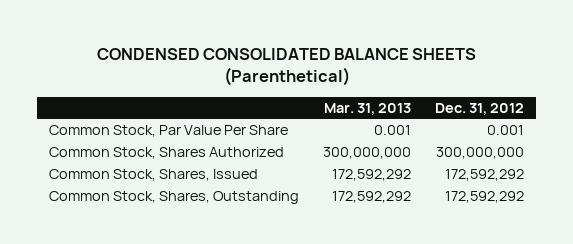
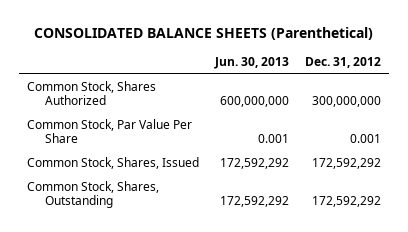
[96,47,476,87] CONDENSED CONSOLIDATED BALANCE SHEETS (Parenthetical) -> [34,26,374,40] CONSOLIDATED BALANCE SHEETS (Parenthetical)
[324,102,412,115] Mar. 31, 2013 -> none
none -> [214,57,290,70] Jun. 30, 2013
[49,125,289,138] Common Stock, Par Value Per Share -> [27,119,193,144] Common Stock, Par Value Per Share

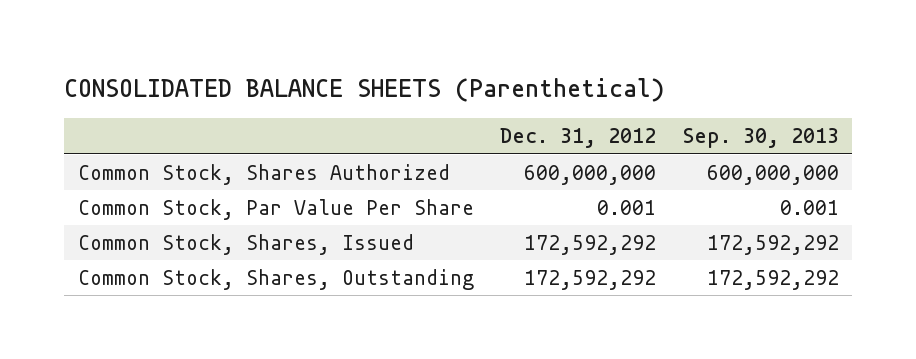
[214,57,290,70] Jun. 30, 2013 -> none
none -> [682,128,839,149] Sep. 30, 2013
[312,96,382,108] 300,000,000 -> [524,164,657,185] 600,000,000

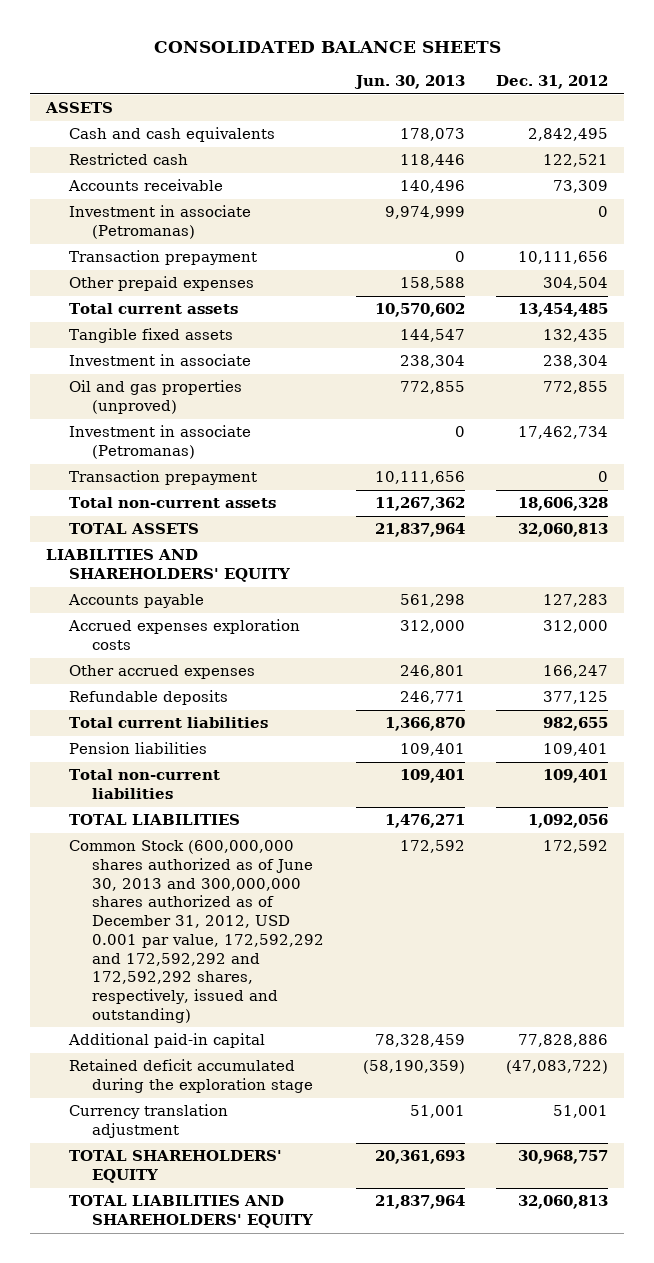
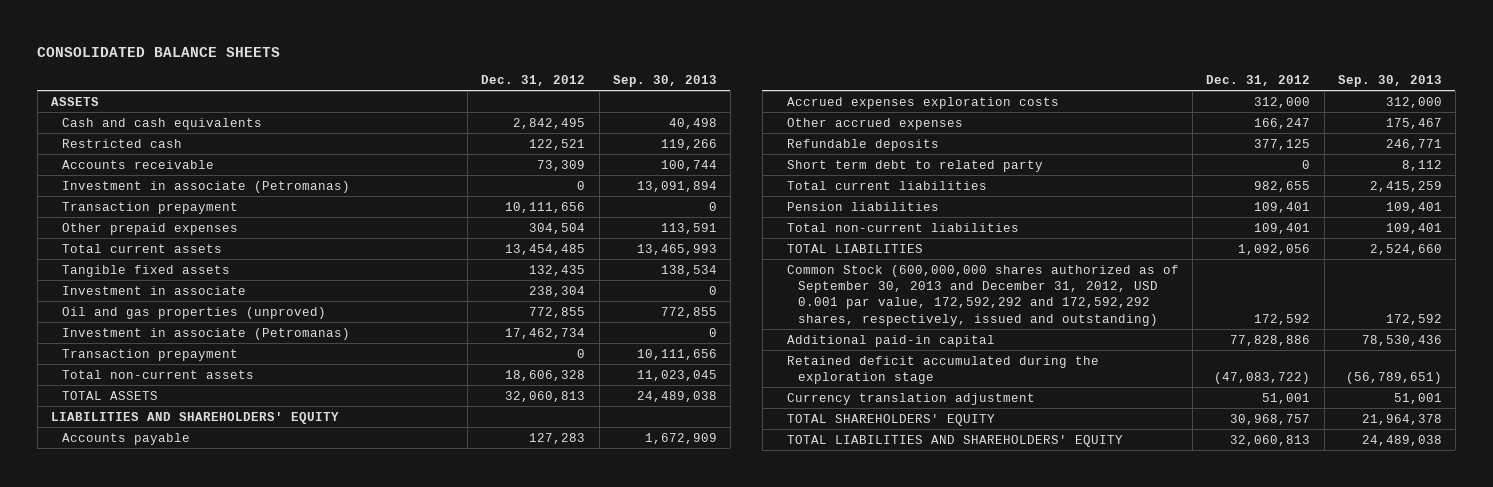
[353,75,465,90] Jun. 30, 2013 -> none
none -> [612,75,717,88] Sep. 30, 2013
none -> [786,159,1043,172] Short term debt to related party
[68,840,325,1023] Common Stock (600,000,000 shares authorized as of June 30, 2013 and 300,000,000 shares authorized as of December 31, 2012, USD 0.001 par value, 172,592,292 and 172,592,292 and 172,592,292 shares, respectively, issued and outstanding) -> [786,264,1179,326] Common Stock (600,000,000 shares authorized as of September 30, 2013 and December 31, 2012, USD 0.001 par value, 172,592,292 and 172,592,292 shares, respectively, issued and outstanding)

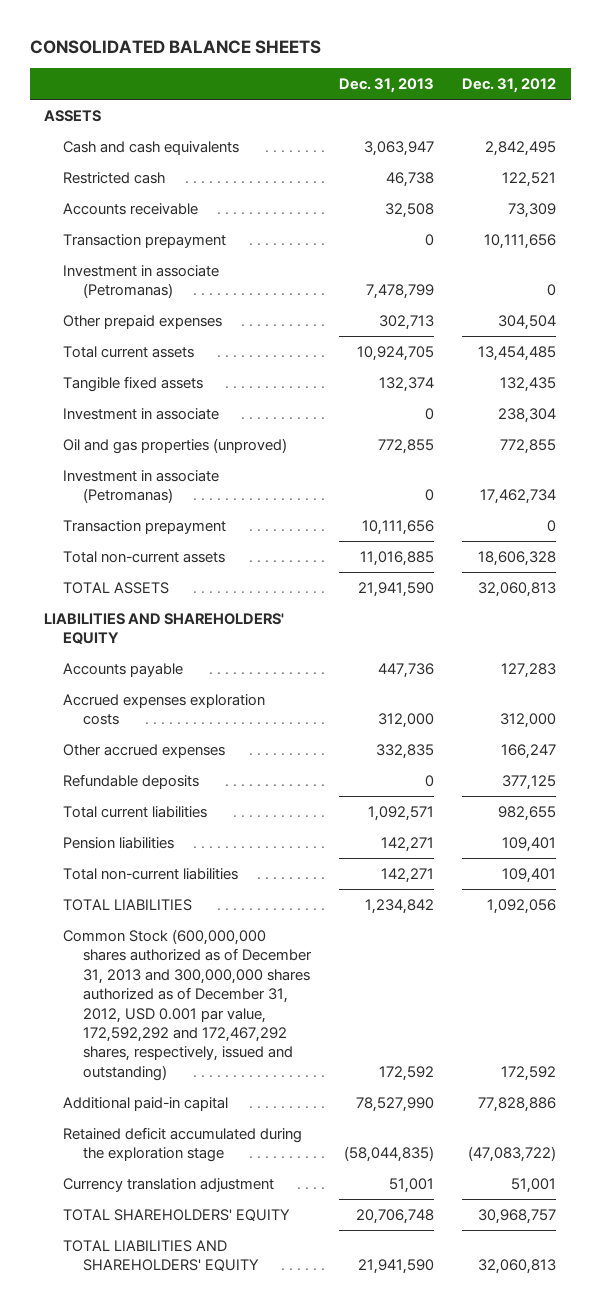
[612,75,717,88] Sep. 30, 2013 -> none
none -> [339,78,435,94] Dec. 31, 2013
[61,180,350,193] Investment in associate (Petromanas) -> [63,264,220,299] Investment in associate (Petromanas)
[786,159,1043,172] Short term debt to related party -> none
[786,264,1179,326] Common Stock (600,000,000 shares authorized as of September 30, 2013 and December 31, 2012, USD 0.001 par value, 172,592,292 and 172,592,292 shares, respectively, issued and outstanding) -> [63,928,312,1081] Common Stock (600,000,000 shares authorized as of December 31, 2013 and 300,000,000 shares authorized as of December 31, 2012, USD 0.001 par value, 172,592,292 and 172,467,292 shares, respectively, issued and outstanding)

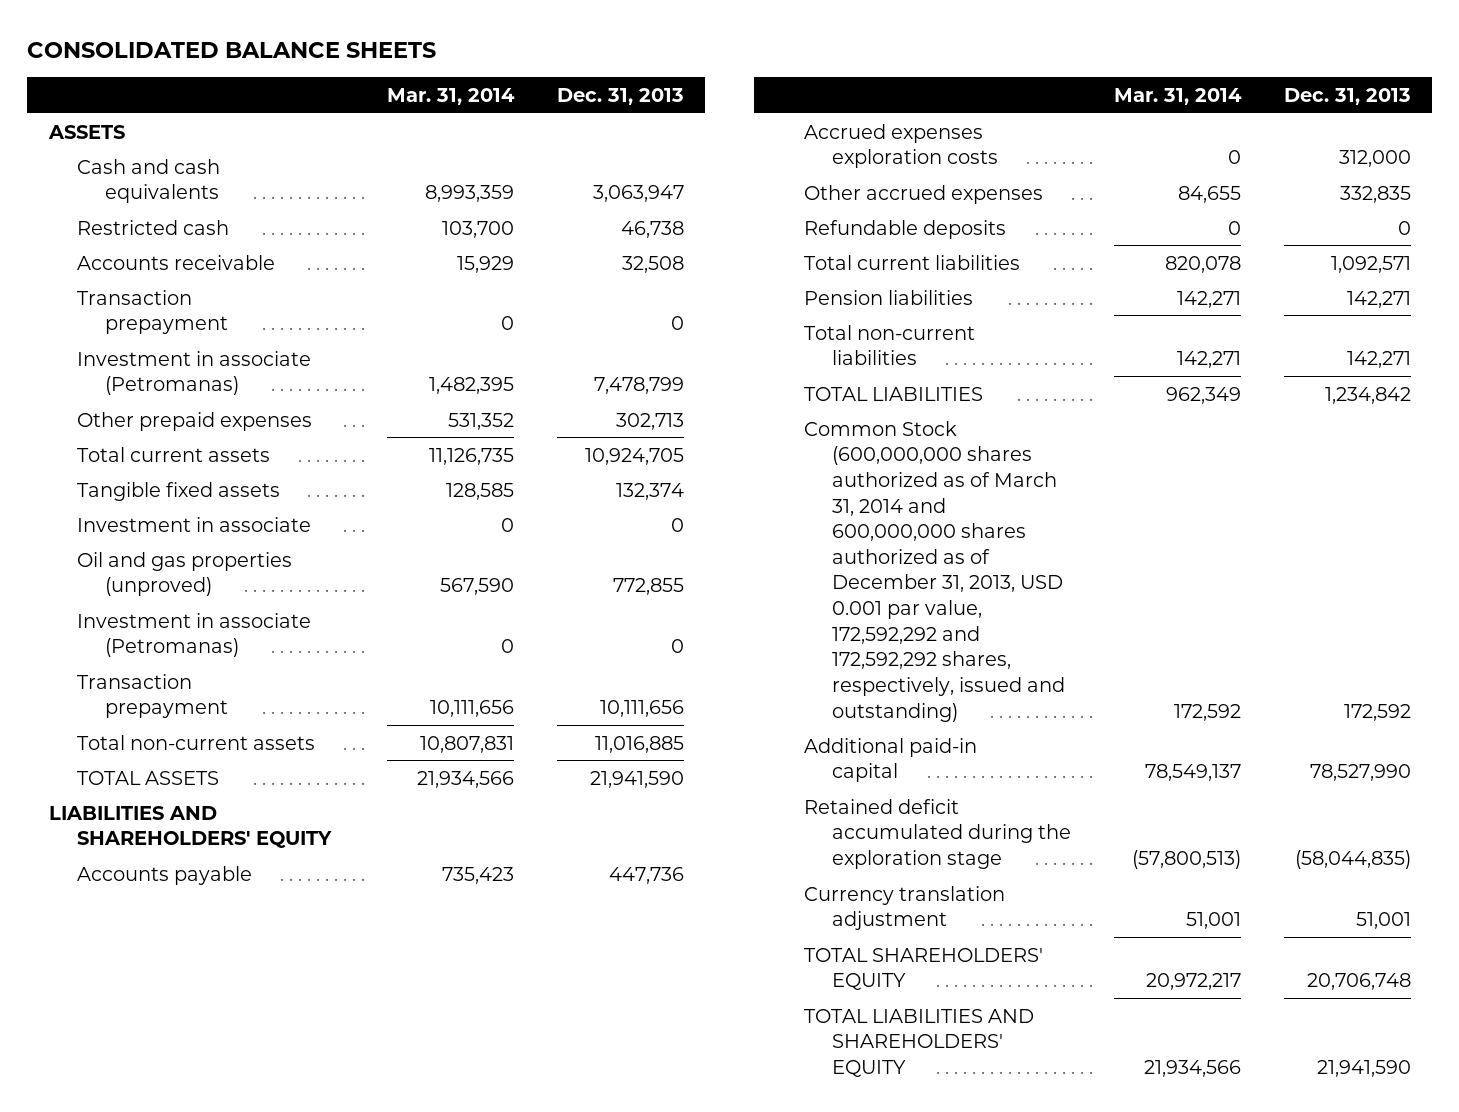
[462,78,557,94] Dec. 31, 2012 -> none
none -> [386,88,515,106] Mar. 31, 2014
[63,928,312,1081] Common Stock (600,000,000 shares authorized as of December 31, 2013 and 300,000,000 shares authorized as of December 31, 2012, USD 0.001 par value, 172,592,292 and 172,467,292 shares, respectively, issued and outstanding) -> [804,420,1066,722] Common Stock (600,000,000 shares authorized as of March 31, 2014 and 600,000,000 shares authorized as of December 31, 2013, USD 0.001 par value, 172,592,292 and 172,592,292 shares, respectively, issued and outstanding)

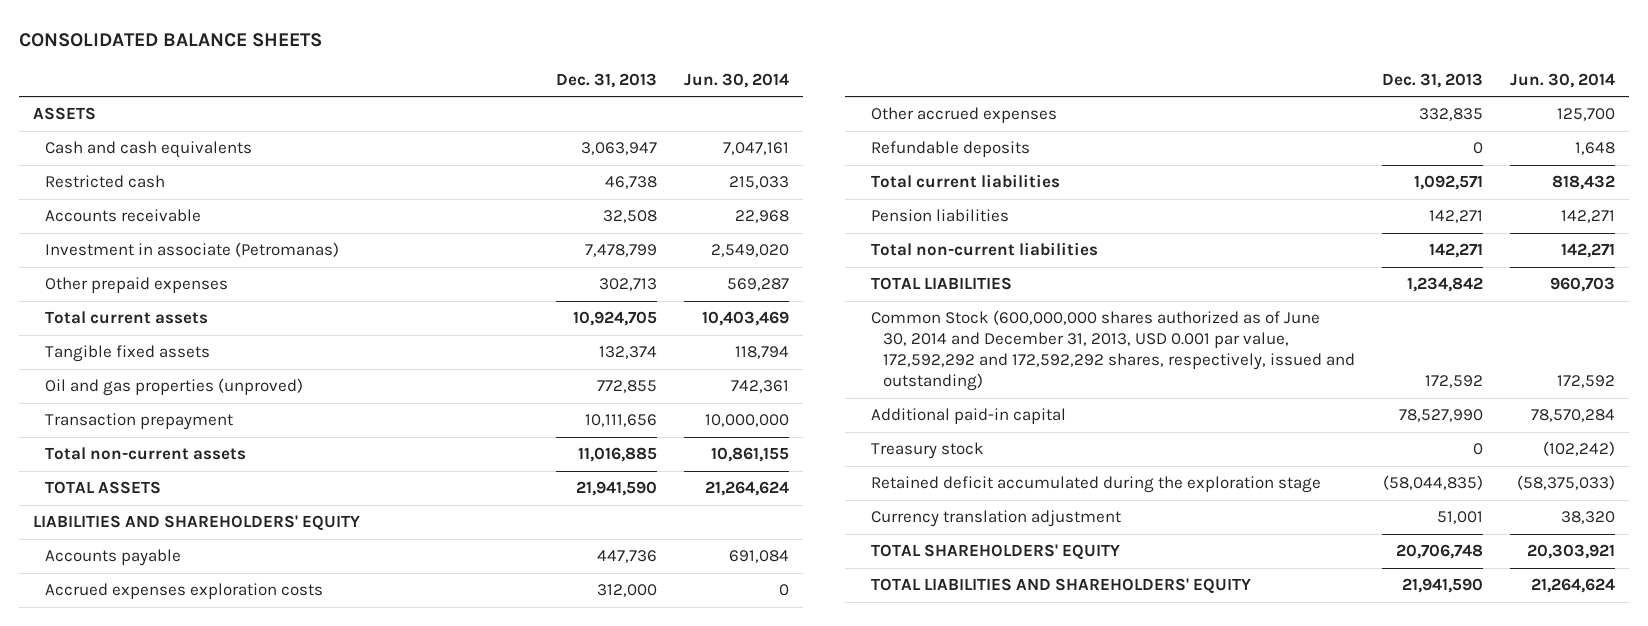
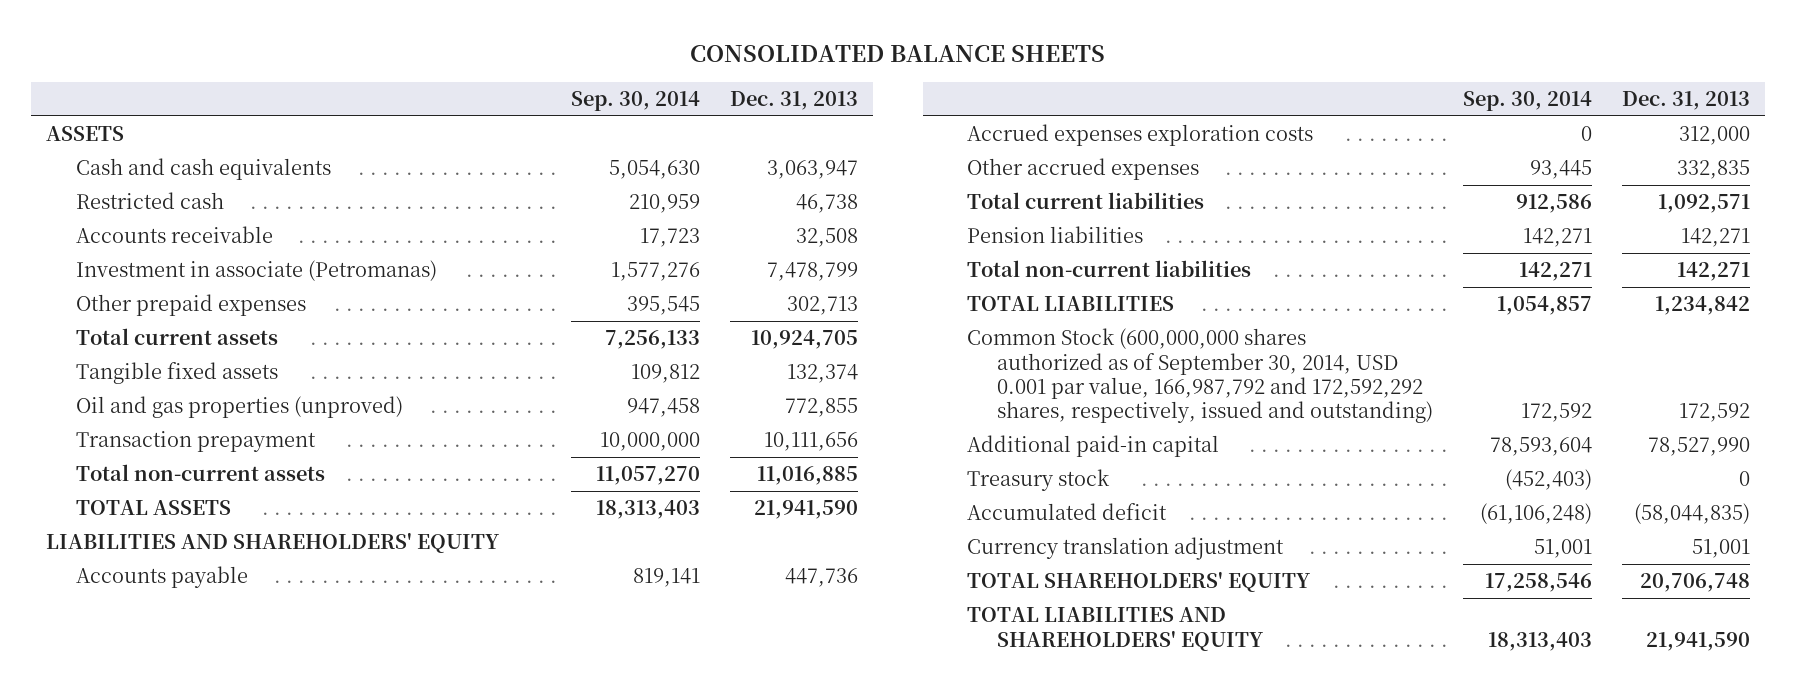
[684,72,790,88] Jun. 30, 2014 -> none
none -> [571,90,701,111] Sep. 30, 2014
[870,141,1030,158] Refundable deposits -> none
[870,310,1356,392] Common Stock (600,000,000 shares authorized as of June 30, 2014 and December 31, 2013, USD 0.001 par value, 172,592,292 and 172,592,292 shares, respectively, issued and outstanding) -> [967,328,1434,424] Common Stock (600,000,000 shares authorized as of September 30, 2014, USD 0.001 par value, 166,987,792 and 172,592,292 shares, respectively, issued and outstanding)
[870,476,1321,494] Retained deficit accumulated during the exploration stage -> [967,503,1168,521] Accumulated deficit

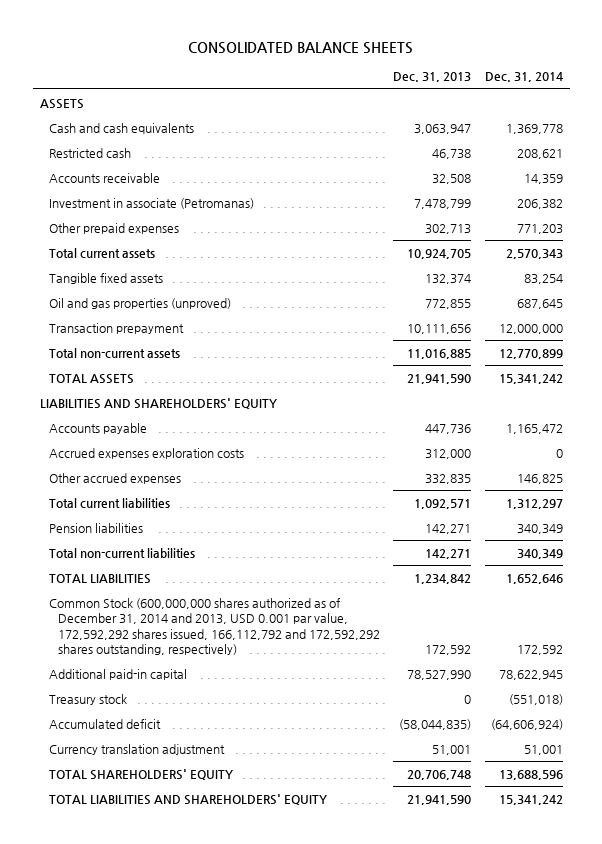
[571,90,701,111] Sep. 30, 2014 -> none
none -> [484,72,563,83] Dec. 31, 2014
[967,328,1434,424] Common Stock (600,000,000 shares authorized as of September 30, 2014, USD 0.001 par value, 166,987,792 and 172,592,292 shares, respectively, issued and outstanding) -> [48,597,380,656] Common Stock (600,000,000 shares authorized as of December 31, 2014 and 2013, USD 0.001 par value, 172,592,292 shares issued, 166,112,792 and 172,592,292 shares outstanding, respectively)

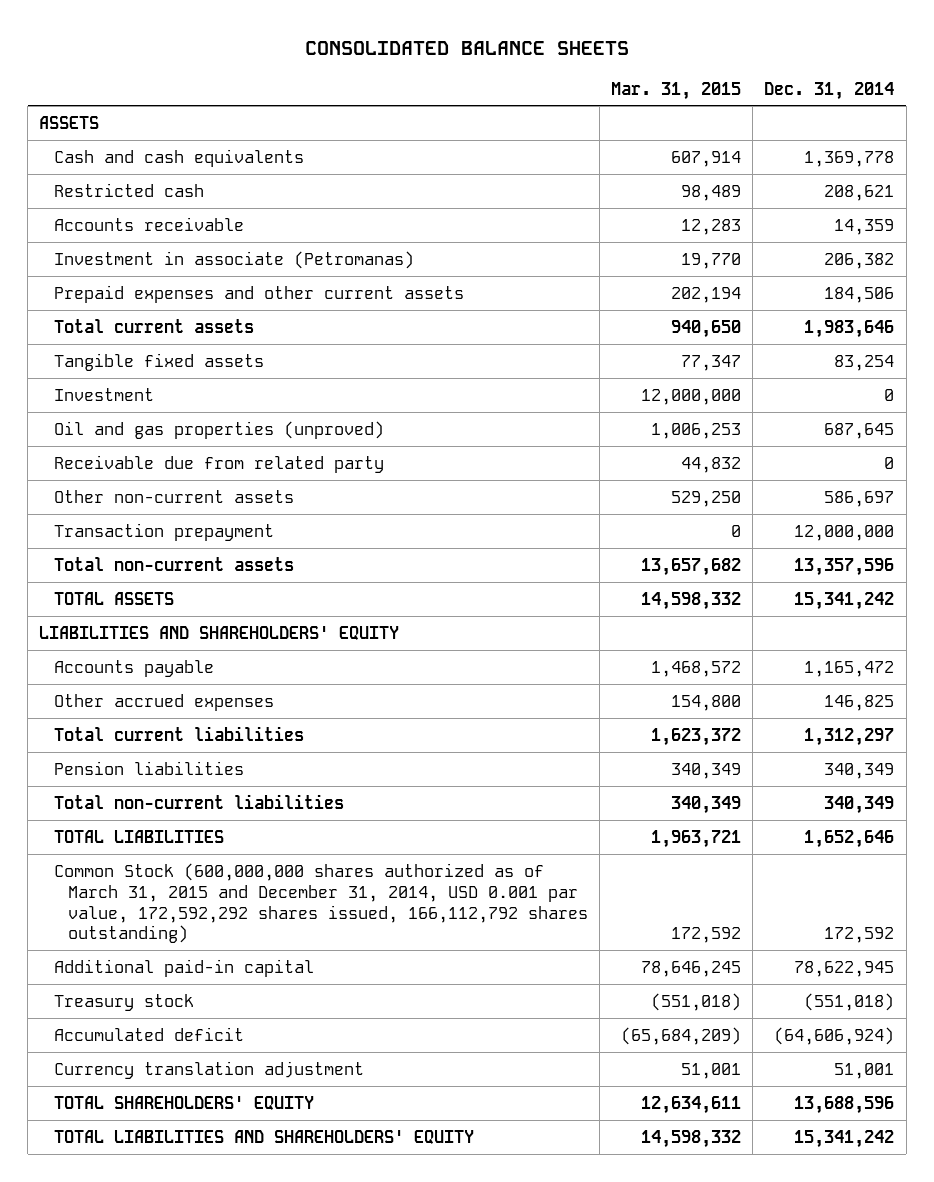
[393,72,472,83] Dec. 31, 2013 -> none
none -> [611,81,742,100] Mar. 31, 2015
[48,222,179,234] Other prepaid expenses -> [53,284,464,303] Prepaid expenses and other current assets
[516,223,563,234] 771,203 -> [824,286,895,303] 184,506
[505,248,563,259] 2,570,343 -> [804,319,895,338] 1,983,646
none -> [53,387,154,401] Investment
none -> [53,454,384,473] Receivable due from related party
none -> [53,489,294,503] Other non-current assets
[498,348,563,359] 12,770,899 -> [794,557,895,576] 13,357,596
[48,447,244,459] Accrued expenses exploration costs -> none
[48,597,380,656] Common Stock (600,000,000 shares authorized as of December 31, 2014 and 2013, USD 0.001 par value, 172,592,292 shares issued, 166,112,792 and 172,592,292 shares outstanding, respectively) -> [53,862,589,944] Common Stock (600,000,000 shares authorized as of March 31, 2015 and December 31, 2014, USD 0.001 par value, 172,592,292 shares issued, 166,112,792 shares outstanding)

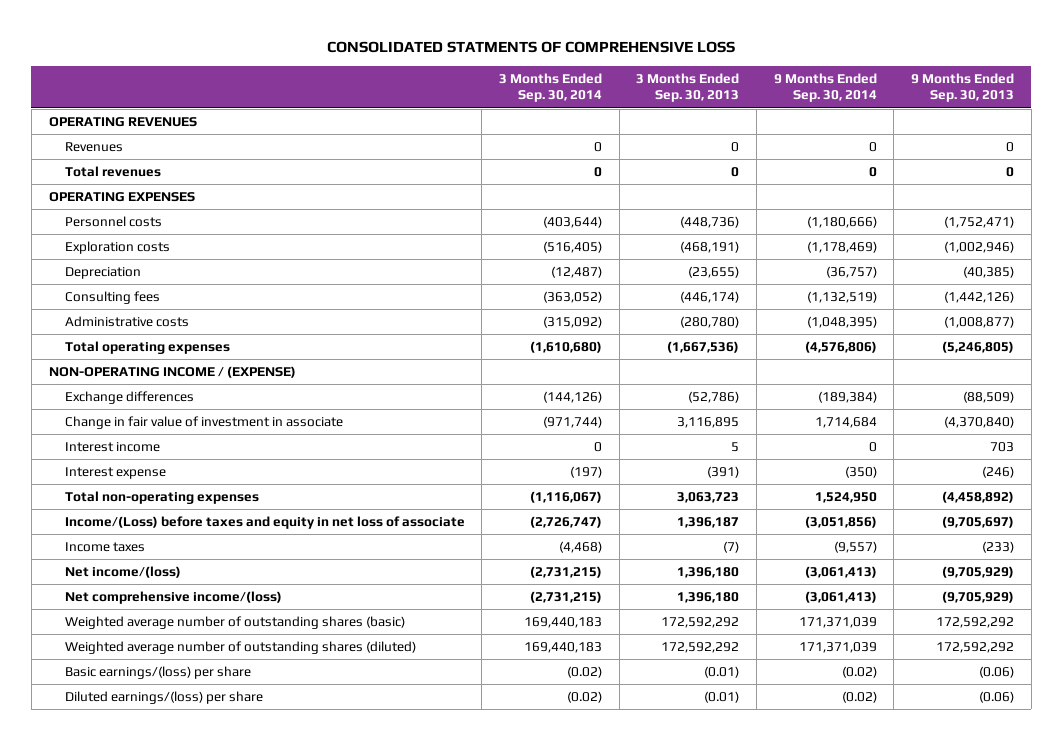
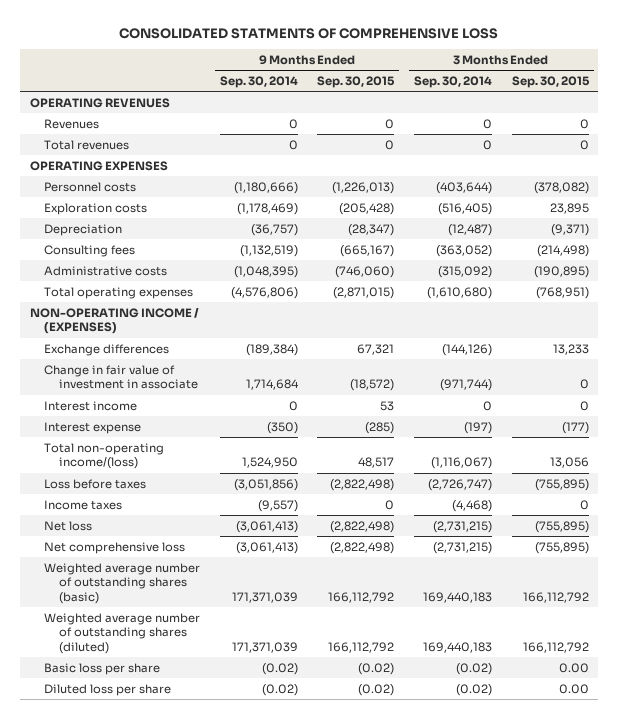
[636,73,740,103] 3 Months Ended Sep. 30, 2013 -> none
[911,73,1015,103] 9 Months Ended Sep. 30, 2013 -> none
none -> [317,75,396,88] Sep. 30, 2015
none -> [511,75,590,88] Sep. 30, 2015
[48,366,296,379] NON-OPERATING INCOME / (EXPENSE) -> [29,307,199,335] NON-OPERATING INCOME / (EXPENSES)
[64,491,259,505] Total non-operating expenses -> [44,442,165,470] Total non-operating income/(loss)
[64,516,465,530] Income/(Loss) before taxes and equity in net loss of associate -> [44,478,147,489] Loss before taxes
[64,566,181,579] Net income/(loss) -> [44,520,93,531] Net loss
[64,591,282,605] Net comprehensive income/(loss) -> [44,541,186,554] Net comprehensive loss
[64,666,251,680] Basic earnings/(loss) per share -> [44,662,161,675] Basic loss per share
[64,691,263,705] Diluted earnings/(loss) per share -> [44,683,172,696] Diluted loss per share

